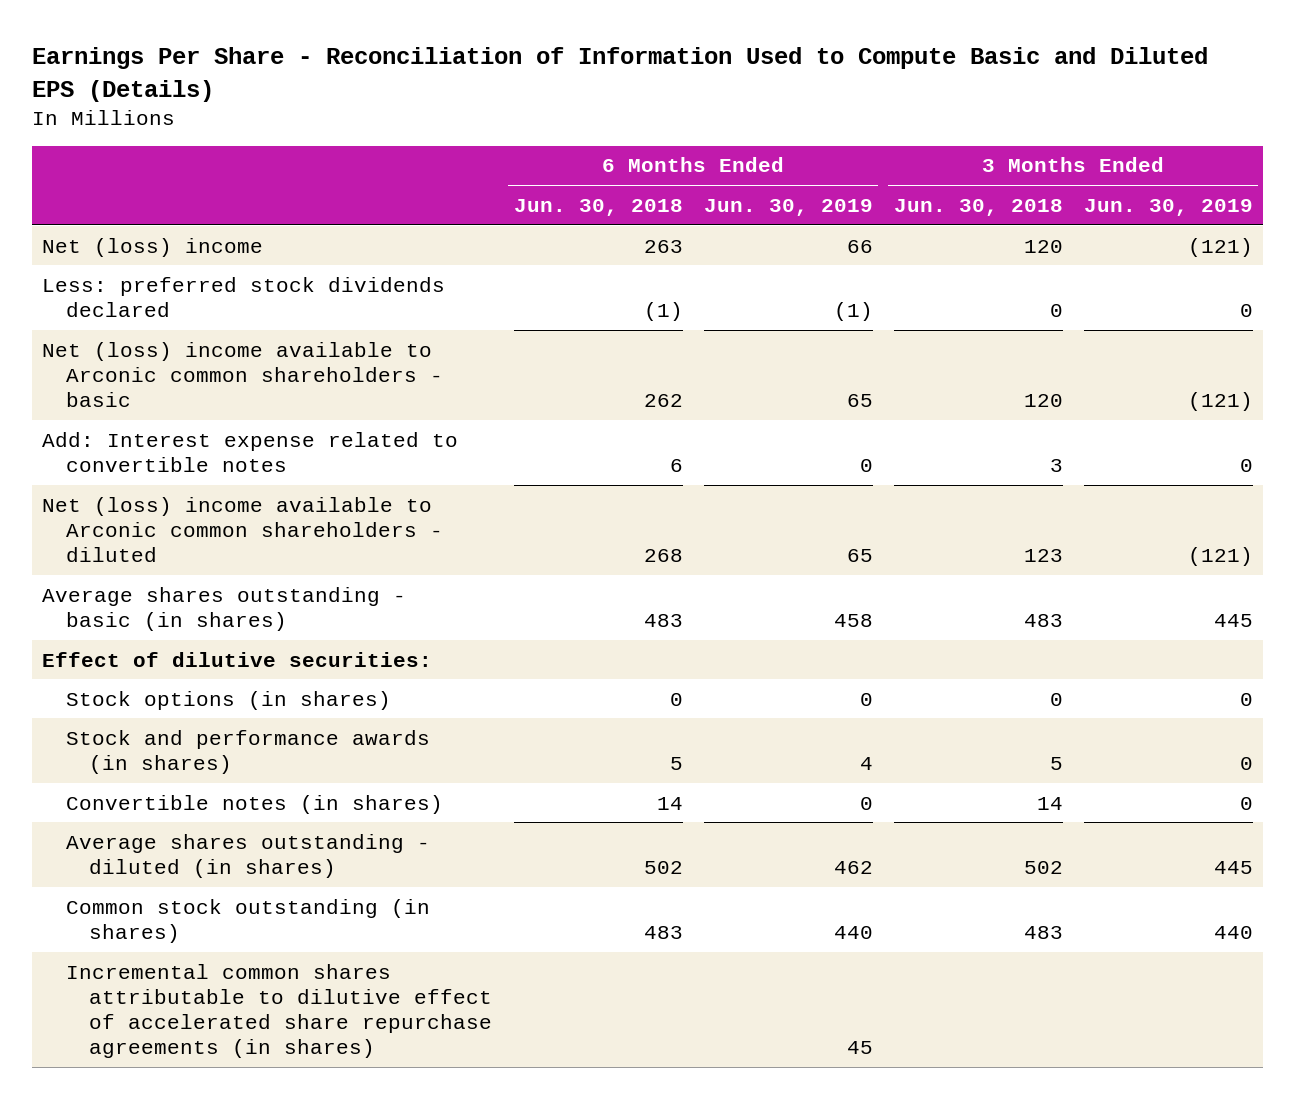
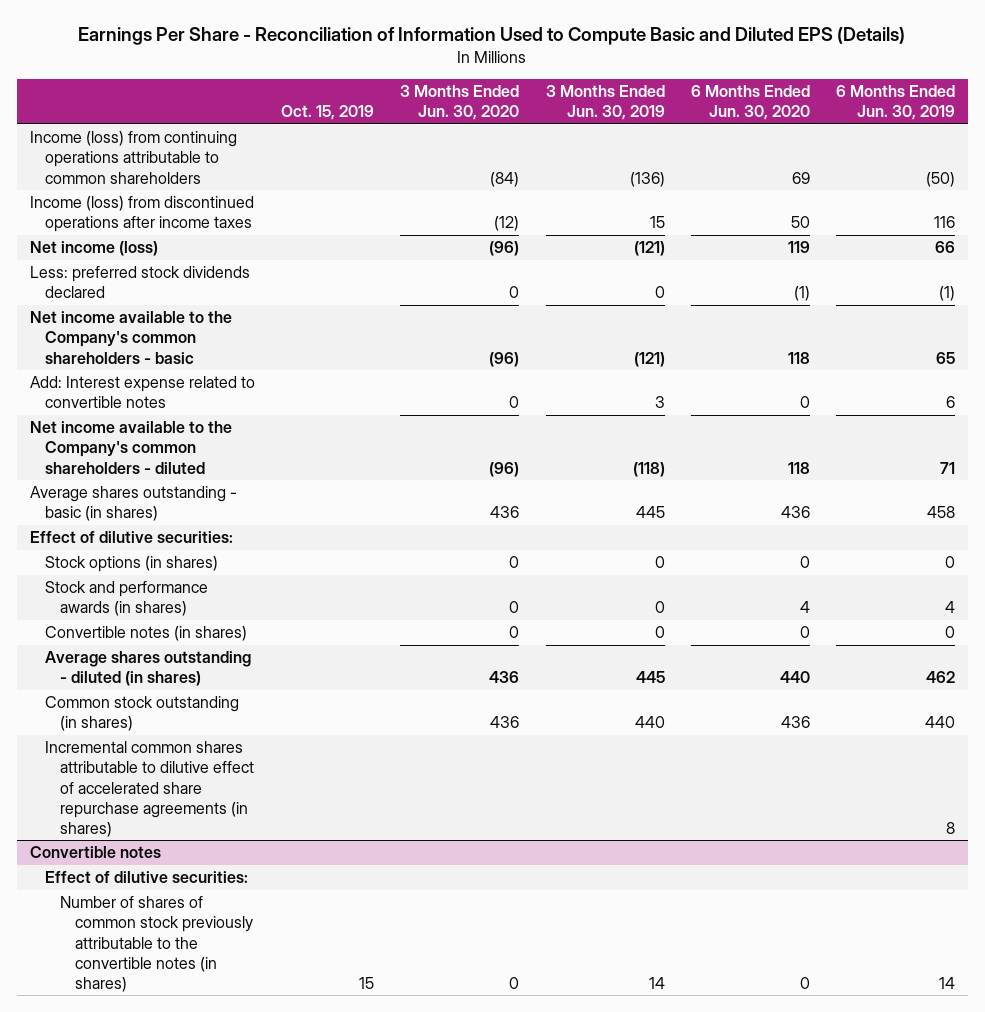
[513,198,683,216] Jun. 30, 2018 -> none
[893,198,1063,216] Jun. 30, 2018 -> none
none -> [281,105,375,121] Oct. 15, 2019
none -> [400,85,520,121] 3 Months Ended Jun. 30, 2020
none -> [690,85,810,121] 6 Months Ended Jun. 30, 2020
none -> [29,131,237,184] Income (loss) from continuing operations attributable to common shareholders
none -> [29,196,254,233] Income (loss) from discontinued operations after income taxes
[42,237,264,257] Net (loss) income -> [29,241,158,257] Net income (loss)
[42,341,443,408] Net (loss) income available to Arconic common shareholders - basic -> [29,311,232,364] Net income available to the Company's common shareholders - basic
[859,458,873,472] 0 -> [946,396,956,409] 6
[1239,458,1253,472] 0 -> [654,396,665,409] 3
[42,496,443,563] Net (loss) income available to Arconic common shareholders - diluted -> [29,421,232,474] Net income available to the Company's common shareholders - diluted
[846,549,873,563] 65 -> [940,461,956,474] 71
[1187,547,1253,567] (121) -> [632,461,665,477] (118)
[846,1041,873,1055] 45 -> [946,821,956,834] 8
none -> [29,846,161,859] Convertible notes
none -> [44,871,248,884] Effect of dilutive securities:
none -> [60,896,254,992] Number of shares of common stock previously attributable to the convertible notes (in shares)

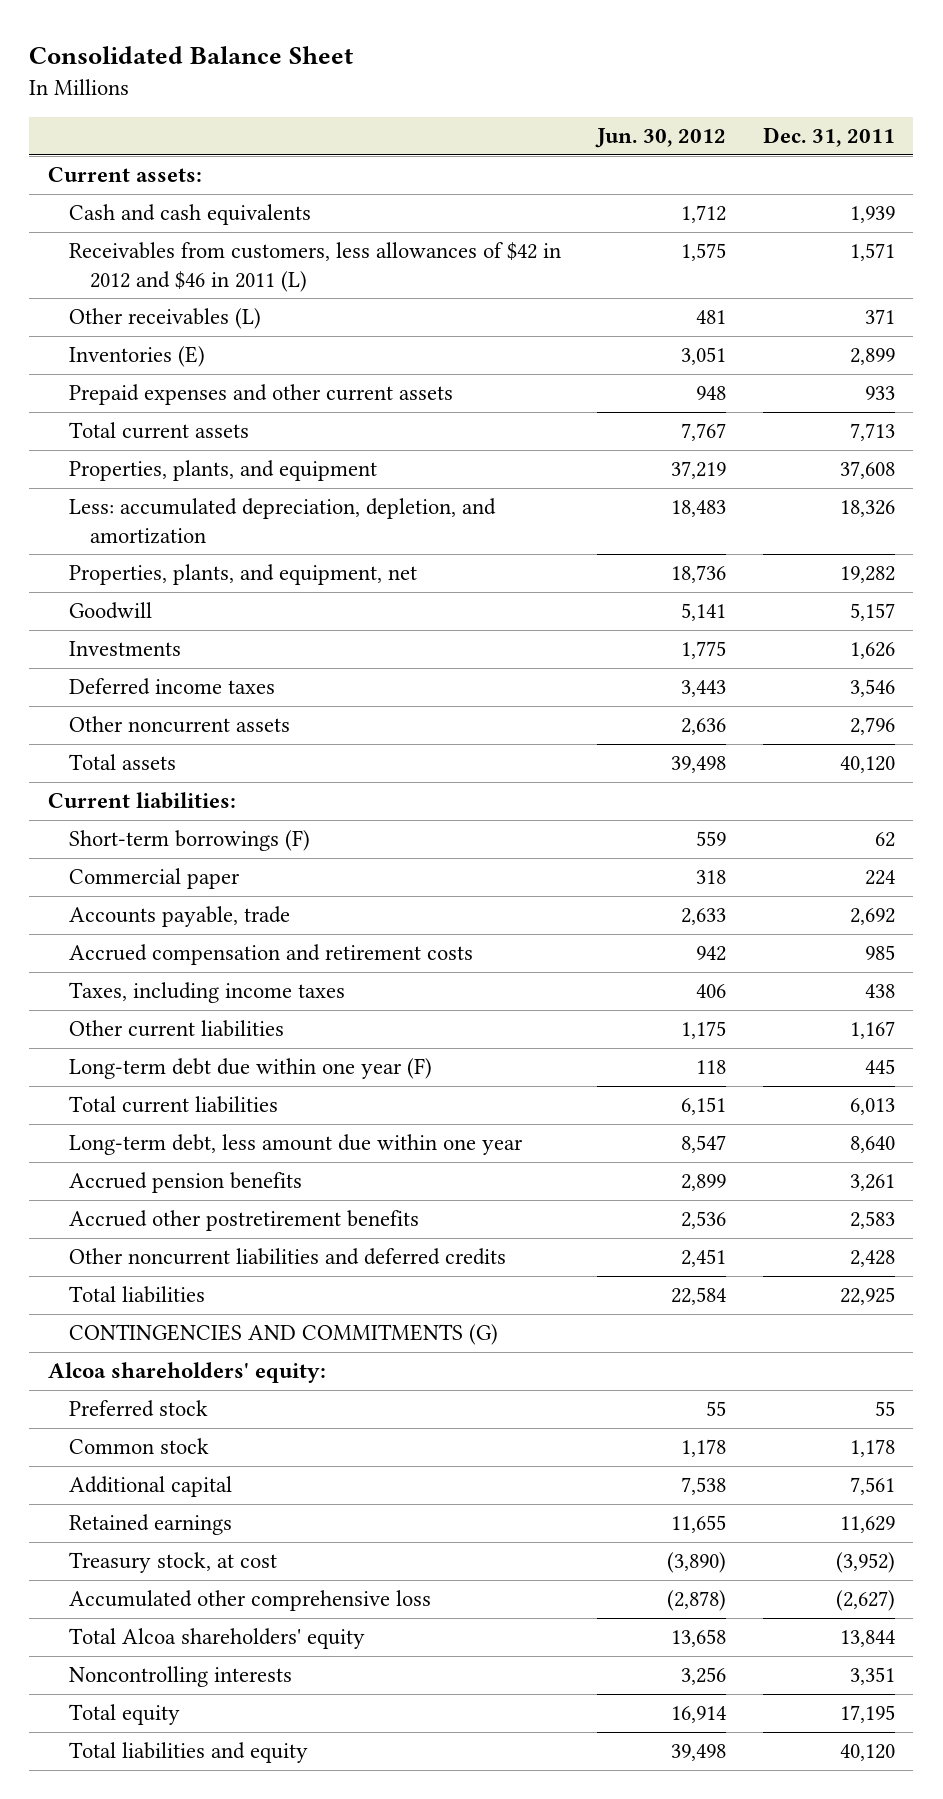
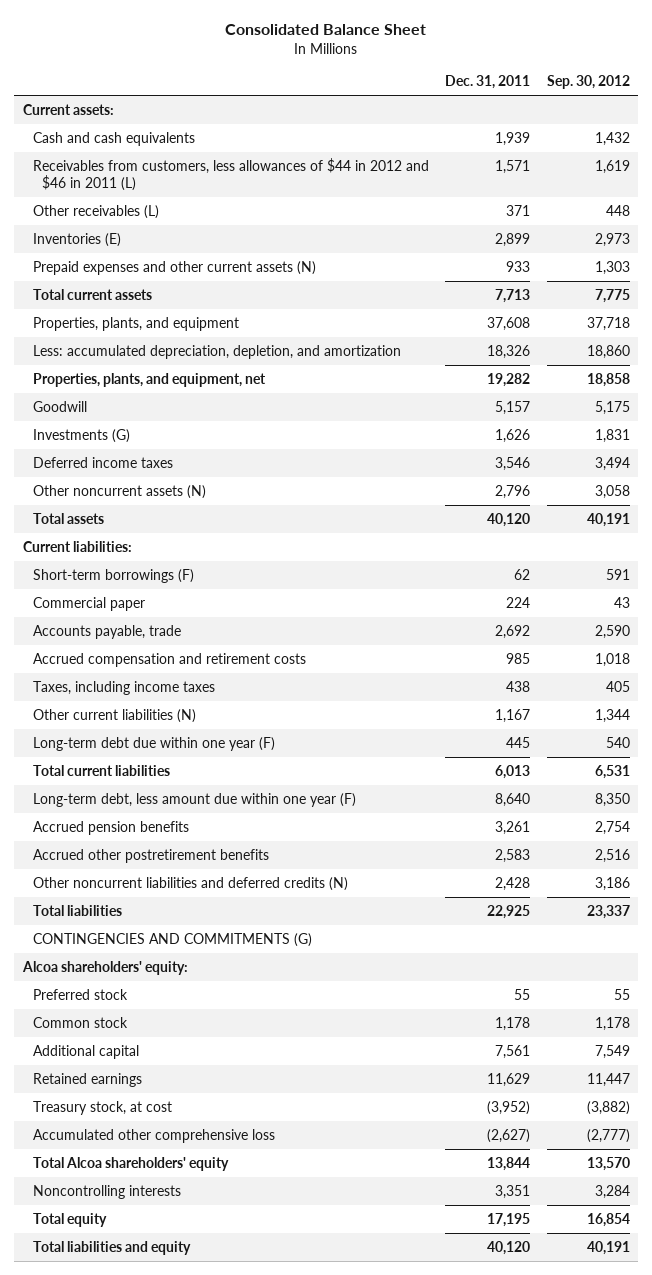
[595,128,727,149] Jun. 30, 2012 -> none
none -> [546,75,630,90] Sep. 30, 2012
[68,242,561,292] Receivables from customers, less allowances of $42 in 2012 and $46 in 2011 (L) -> [32,157,429,191] Receivables from customers, less allowances of $44 in 2012 and $46 in 2011 (L)
[68,384,453,406] Prepaid expenses and other current assets -> [32,260,316,275] Prepaid expenses and other current assets (N)
[68,641,181,657] Investments -> [32,428,130,443] Investments (G)
[68,716,290,734] Other noncurrent assets -> [32,484,206,499] Other noncurrent assets (N)
[68,1020,284,1038] Other current liabilities -> [32,708,196,723] Other current liabilities (N)
[68,1134,523,1156] Long-term debt, less amount due within one year -> [32,792,356,807] Long-term debt, less amount due within one year (F)
[68,1248,506,1266] Other noncurrent liabilities and deferred credits -> [32,876,348,891] Other noncurrent liabilities and deferred credits (N)

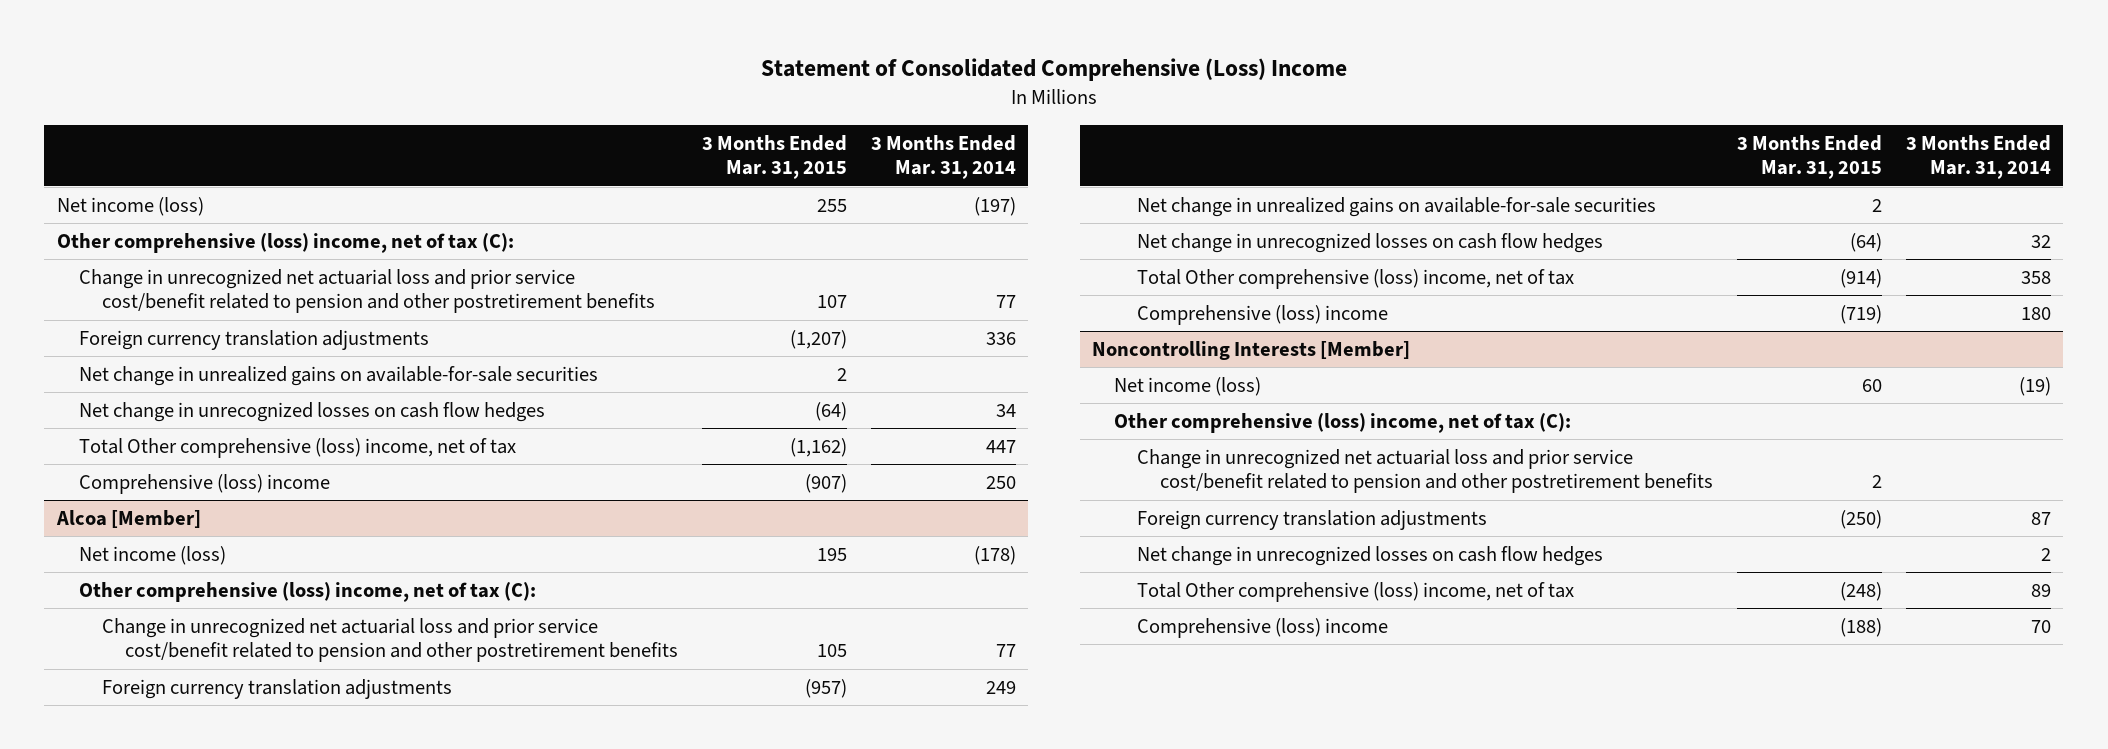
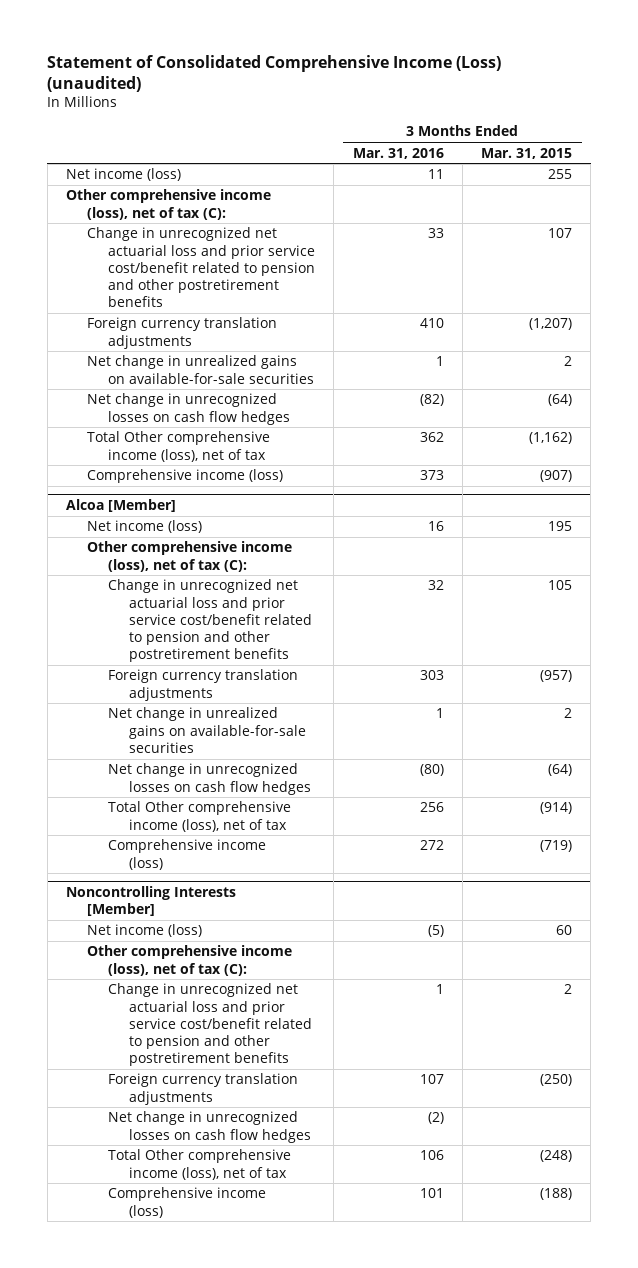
[760,58,1347,82] Statement of Consolidated Comprehensive (Loss) Income -> [47,55,502,93] Statement of Consolidated Comprehensive Income (Loss) (unaudited)
[871,134,1017,180] 3 Months Ended Mar. 31, 2014 -> none
none -> [352,147,444,159] Mar. 31, 2016
[56,232,514,253] Other comprehensive (loss) income, net of tax (C): -> [65,189,271,220] Other comprehensive income (loss), net of tax (C):
[79,437,517,458] Total Other comprehensive (loss) income, net of tax -> [86,431,270,462] Total Other comprehensive income (loss), net of tax
[79,473,331,494] Comprehensive (loss) income -> [86,469,283,484] Comprehensive income (loss)
[79,581,537,602] Other comprehensive (loss) income, net of tax (C): -> [86,541,292,572] Other comprehensive income (loss), net of tax (C):
[1137,268,1575,289] Total Other comprehensive (loss) income, net of tax -> [108,801,292,832] Total Other comprehensive income (loss), net of tax
[1137,304,1389,325] Comprehensive (loss) income -> [108,839,267,870] Comprehensive income (loss)
[1114,412,1572,433] Other comprehensive (loss) income, net of tax (C): -> [86,945,292,976] Other comprehensive income (loss), net of tax (C):
[1137,581,1575,602] Total Other comprehensive (loss) income, net of tax -> [108,1149,292,1180] Total Other comprehensive income (loss), net of tax
[1137,617,1389,638] Comprehensive (loss) income -> [108,1187,267,1218] Comprehensive income (loss)

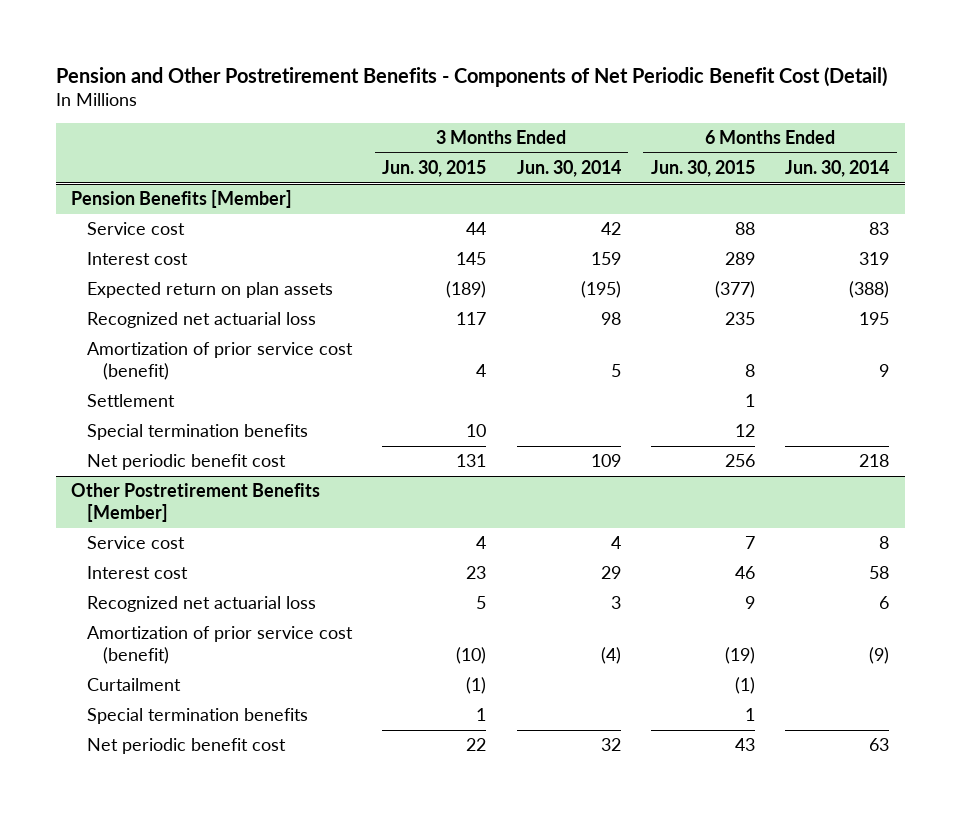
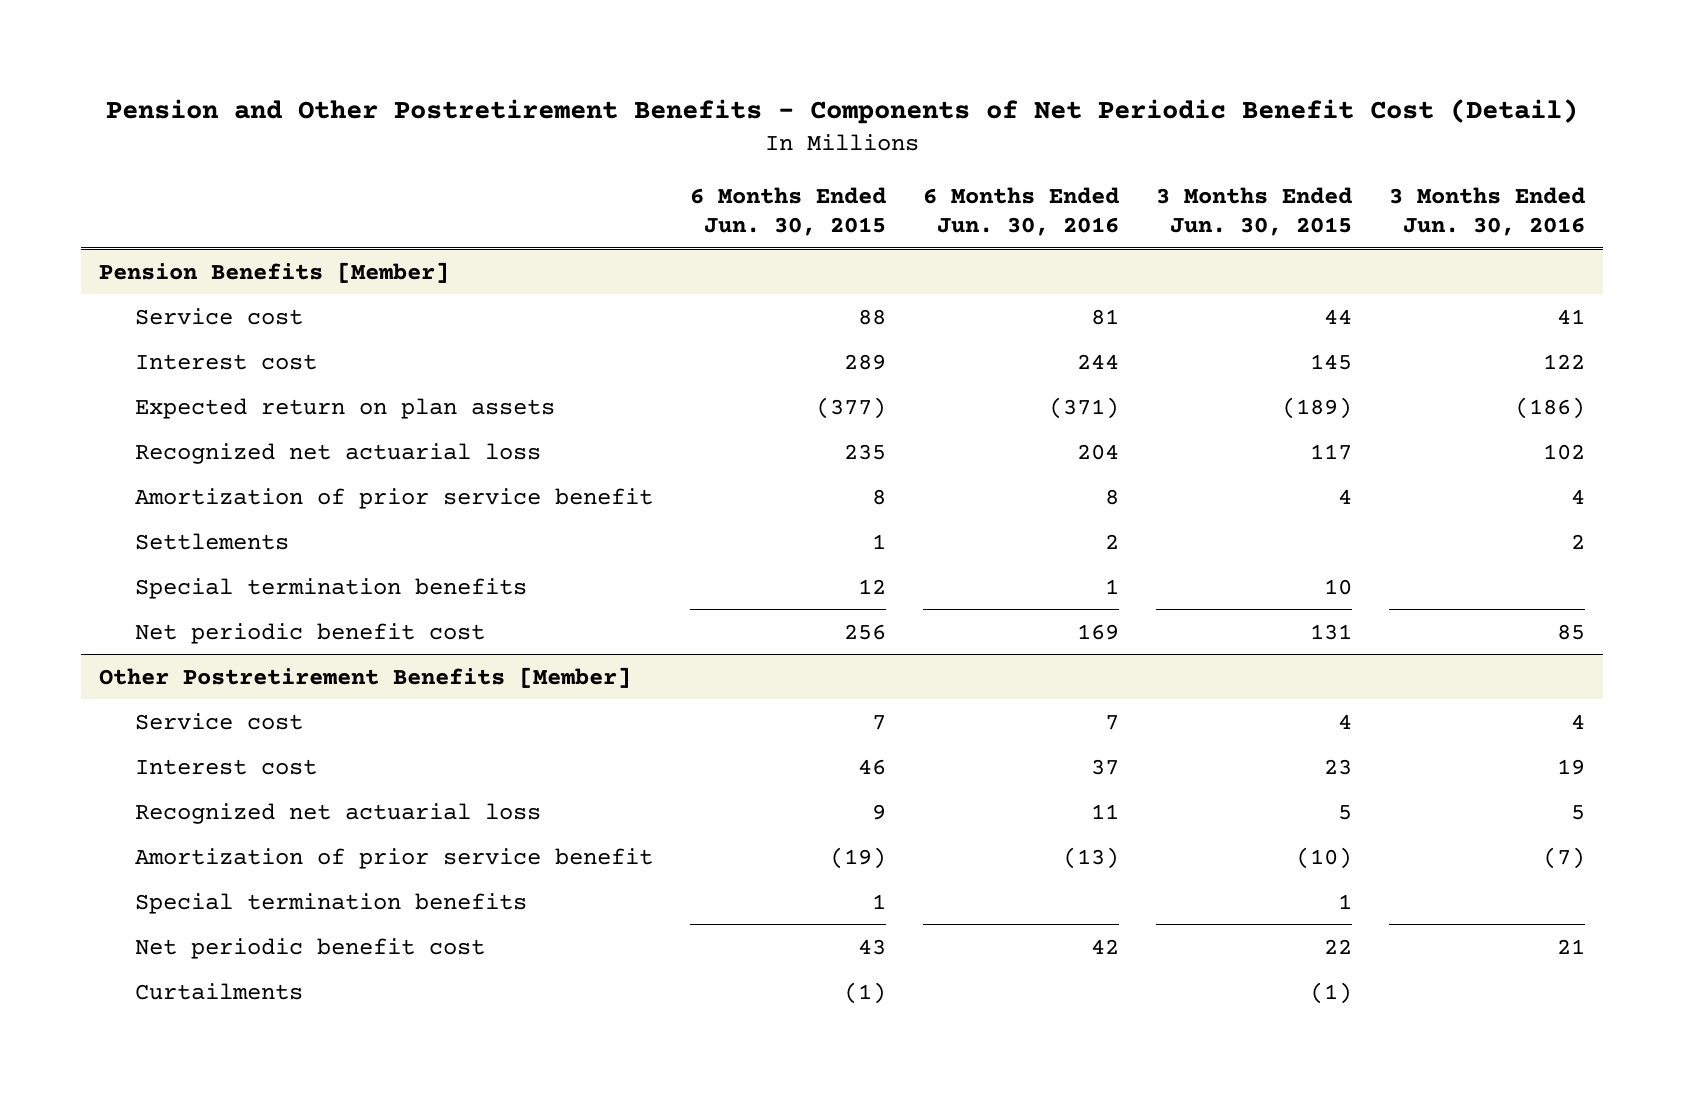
[516,160,621,178] Jun. 30, 2014 -> none
[785,160,890,178] Jun. 30, 2014 -> none
none -> [922,187,1119,236] 6 Months Ended Jun. 30, 2016
none -> [1388,187,1585,236] 3 Months Ended Jun. 30, 2016
[86,342,353,381] Amortization of prior service cost (benefit) -> [134,487,653,509] Amortization of prior service benefit
[86,394,175,408] Settlement -> [134,532,289,550] Settlements
[86,678,181,692] Curtailment -> none
[86,626,353,665] Amortization of prior service cost (benefit) -> [134,847,653,869] Amortization of prior service benefit
none -> [134,982,303,1000] Curtailments

